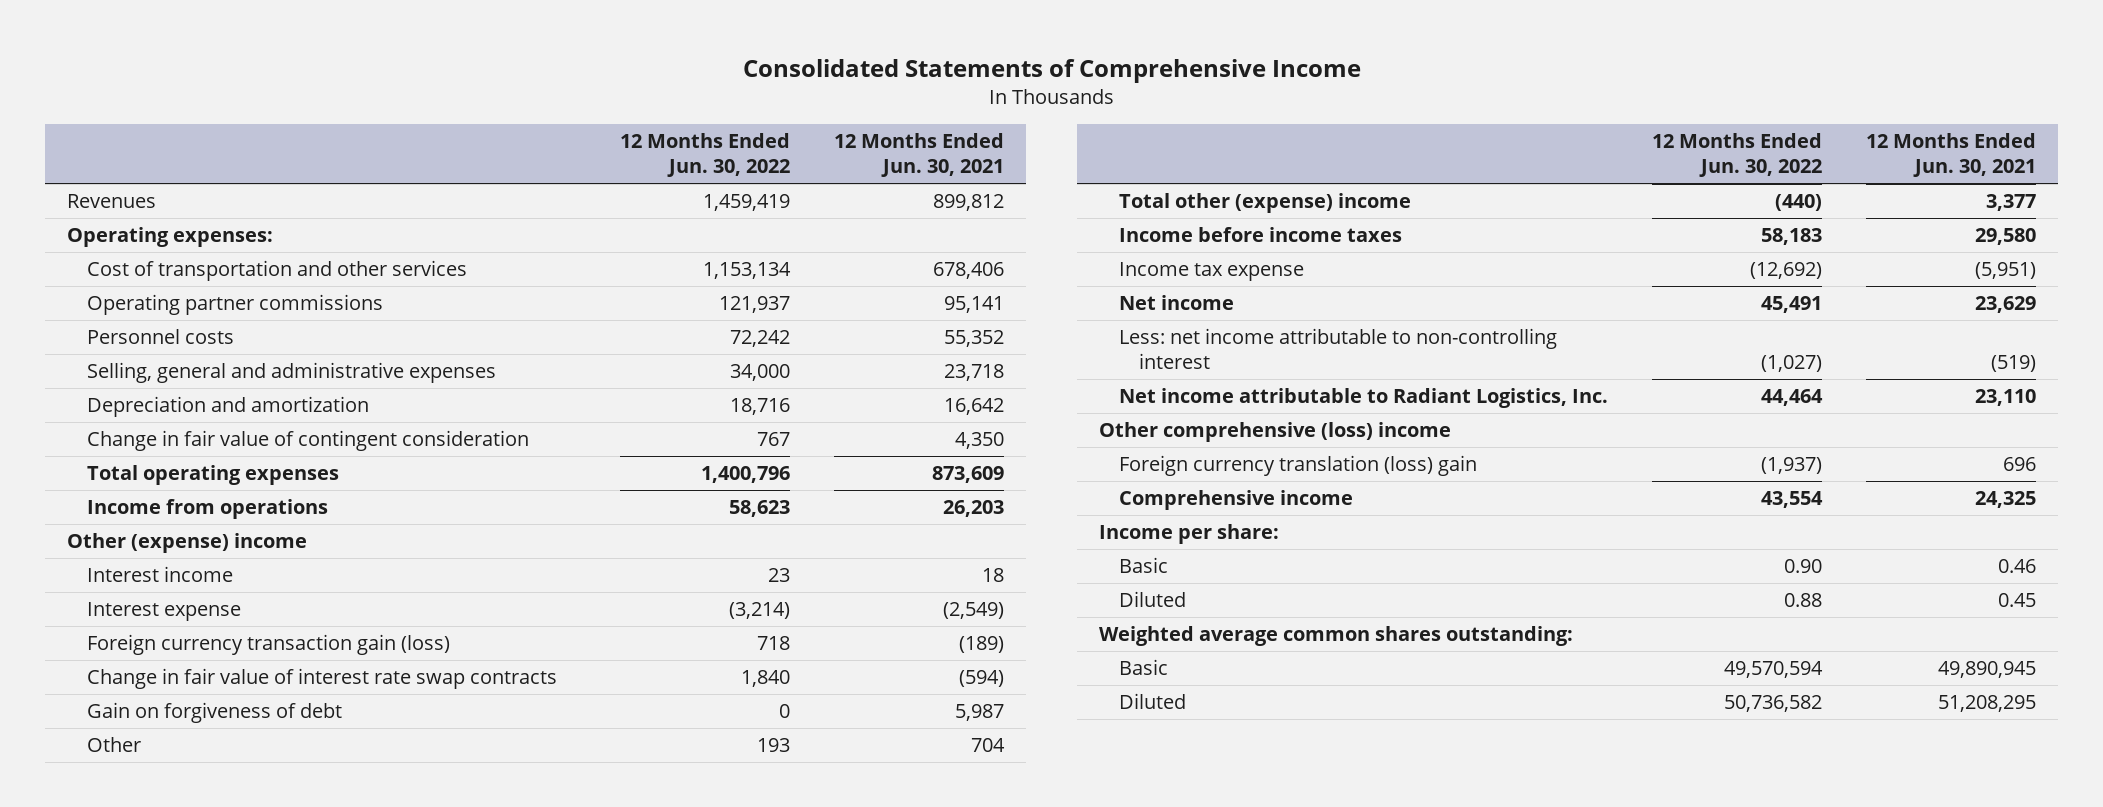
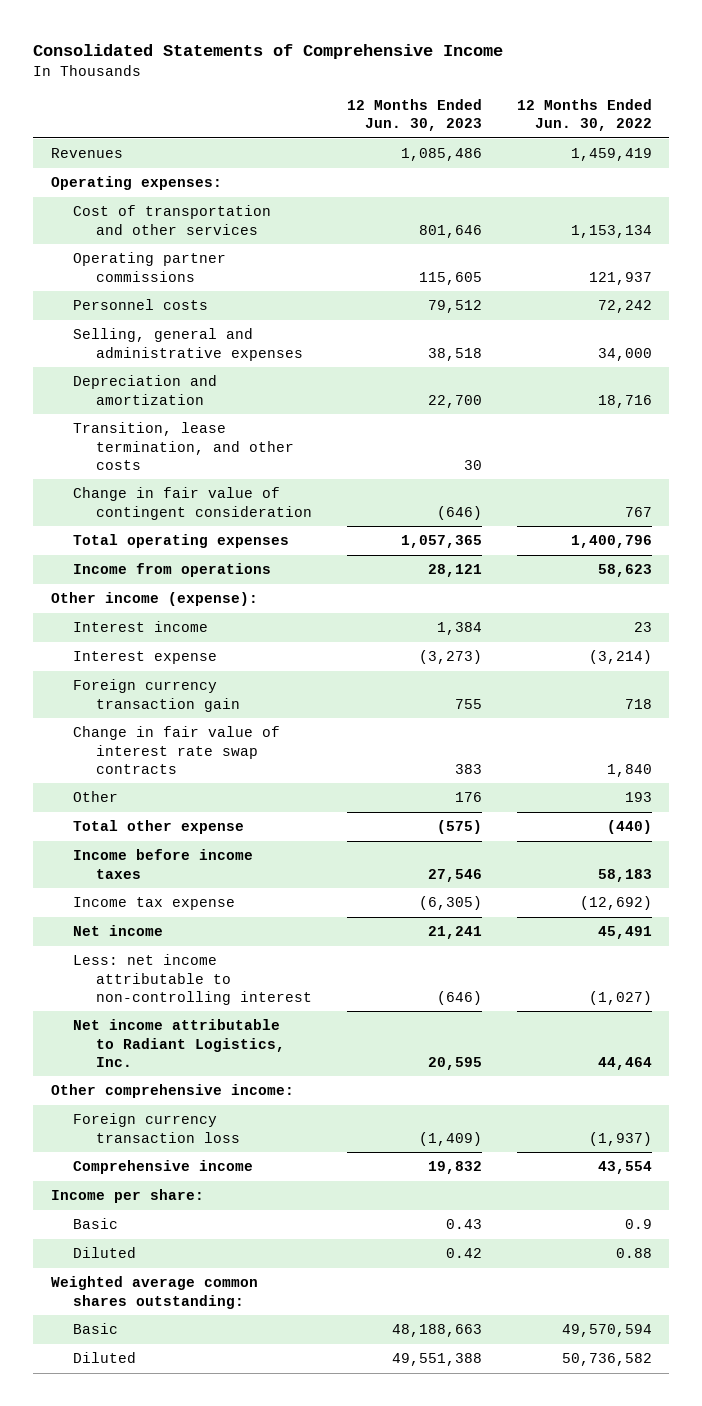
[834,133,1005,178] 12 Months Ended Jun. 30, 2021 -> none
none -> [346,99,482,132] 12 Months Ended Jun. 30, 2023
none -> [73,422,294,470] Transition, lease termination, and other costs
[67,532,308,553] Other (expense) income -> [50,592,258,607] Other income (expense):
[87,633,451,655] Foreign currency transaction gain (loss) -> [73,679,240,712] Foreign currency transaction gain
[87,701,343,723] Gain on forgiveness of debt -> none
[1118,192,1411,213] Total other (expense) income -> [73,820,245,835] Total other expense
[1098,421,1451,442] Other comprehensive (loss) income -> [50,1084,294,1099] Other comprehensive income:
[1118,454,1477,476] Foreign currency translation (loss) gain -> [73,1113,240,1143] Foreign currency transaction loss
[1783,558,1822,573] 0.90 -> [624,1219,652,1230] 0.9

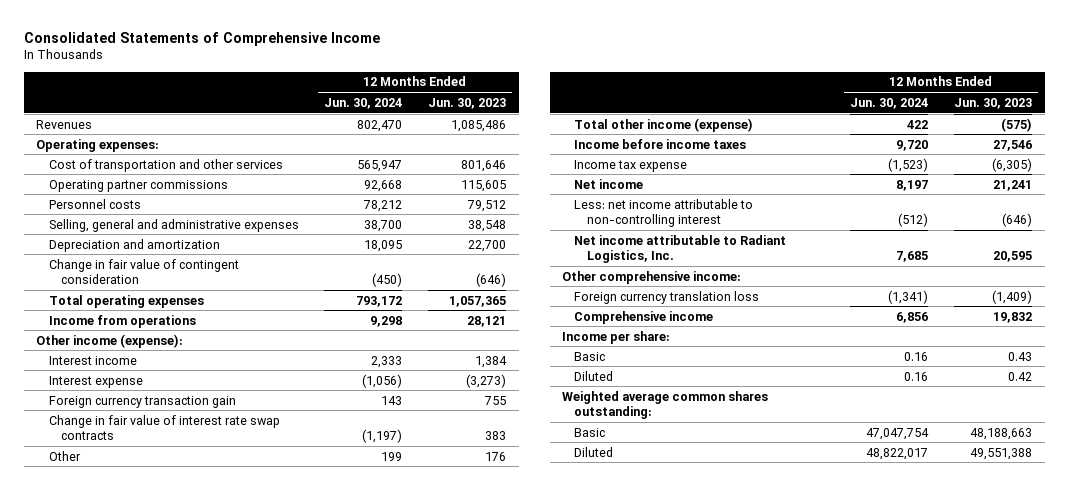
[516,99,652,132] 12 Months Ended Jun. 30, 2022 -> none
none -> [324,97,403,109] Jun. 30, 2024
[427,347,482,361] 38,518 -> [467,219,506,232] 38,548
[73,422,294,470] Transition, lease termination, and other costs -> none
[73,820,245,835] Total other expense -> [574,117,754,132] Total other income (expense)
[73,1113,240,1143] Foreign currency transaction loss -> [574,290,760,304] Foreign currency translation loss

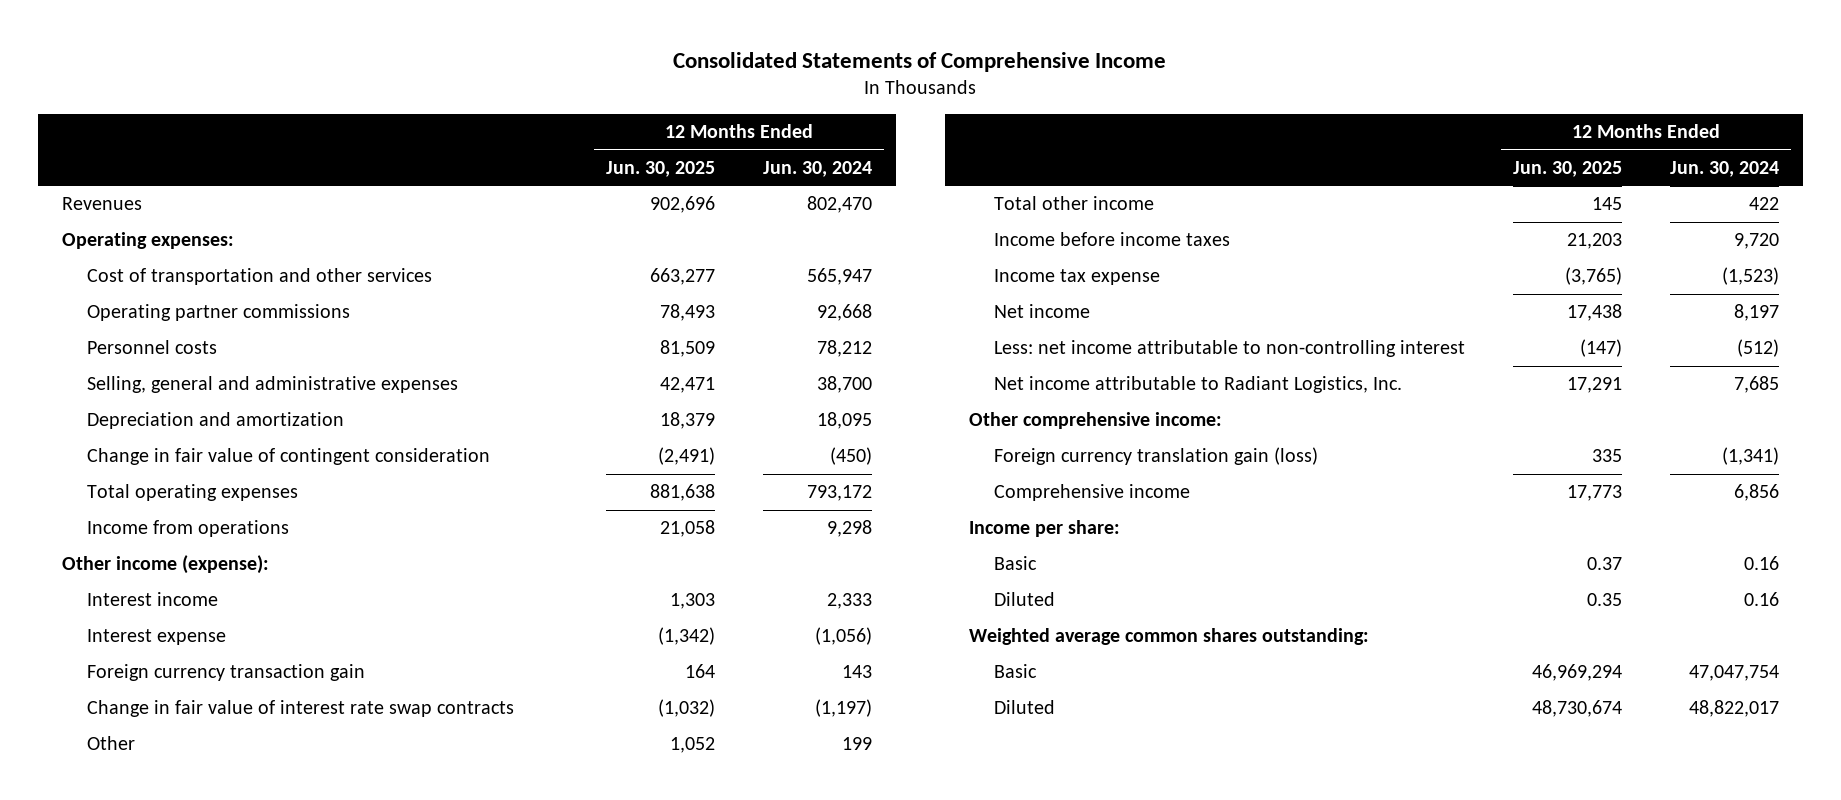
[427,97,506,109] Jun. 30, 2023 -> none
none -> [605,160,715,177] Jun. 30, 2025
[574,117,754,132] Total other income (expense) -> [993,196,1154,211] Total other income
[574,290,760,304] Foreign currency translation loss -> [993,447,1318,466] Foreign currency translation gain (loss)

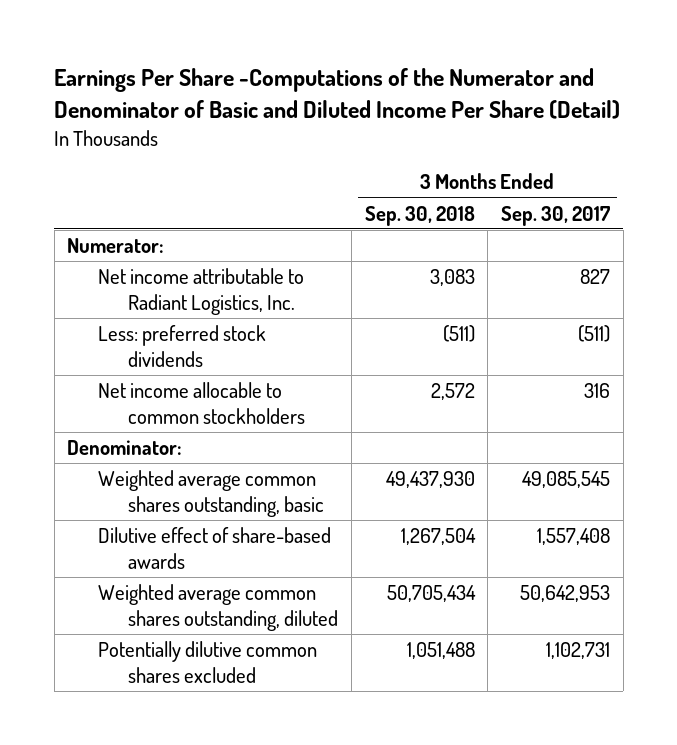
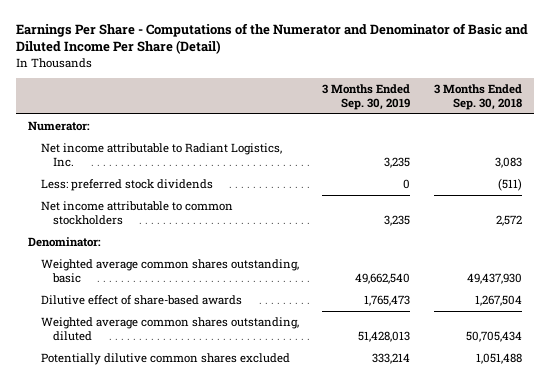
[54,67,621,119] Earnings Per Share -Computations of the Numerator and Denominator of Basic and Diluted Income Per Share (Detail) -> [16,22,529,55] Earnings Per Share - Computations of the Numerator and Denominator of Basic and Diluted Income Per Share (Detail)
[501,205,611,226] Sep. 30, 2017 -> none
none -> [322,84,411,110] 3 Months Ended Sep. 30, 2019
[97,382,306,424] Net income allocable to common stockholders -> [40,201,233,225] Net income attributable to common stockholders

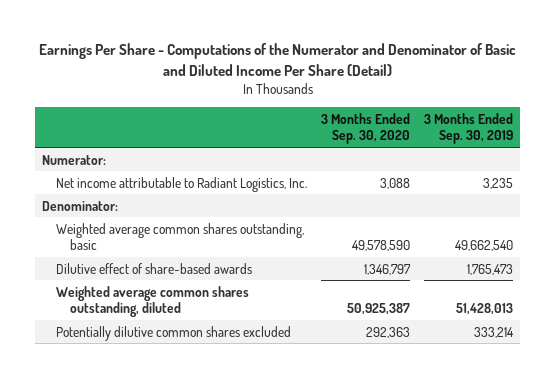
[434,84,523,110] 3 Months Ended Sep. 30, 2018 -> none
none -> [321,112,411,145] 3 Months Ended Sep. 30, 2020
[40,179,213,192] Less: preferred stock dividends -> none
[40,201,233,225] Net income attributable to common stockholders -> none

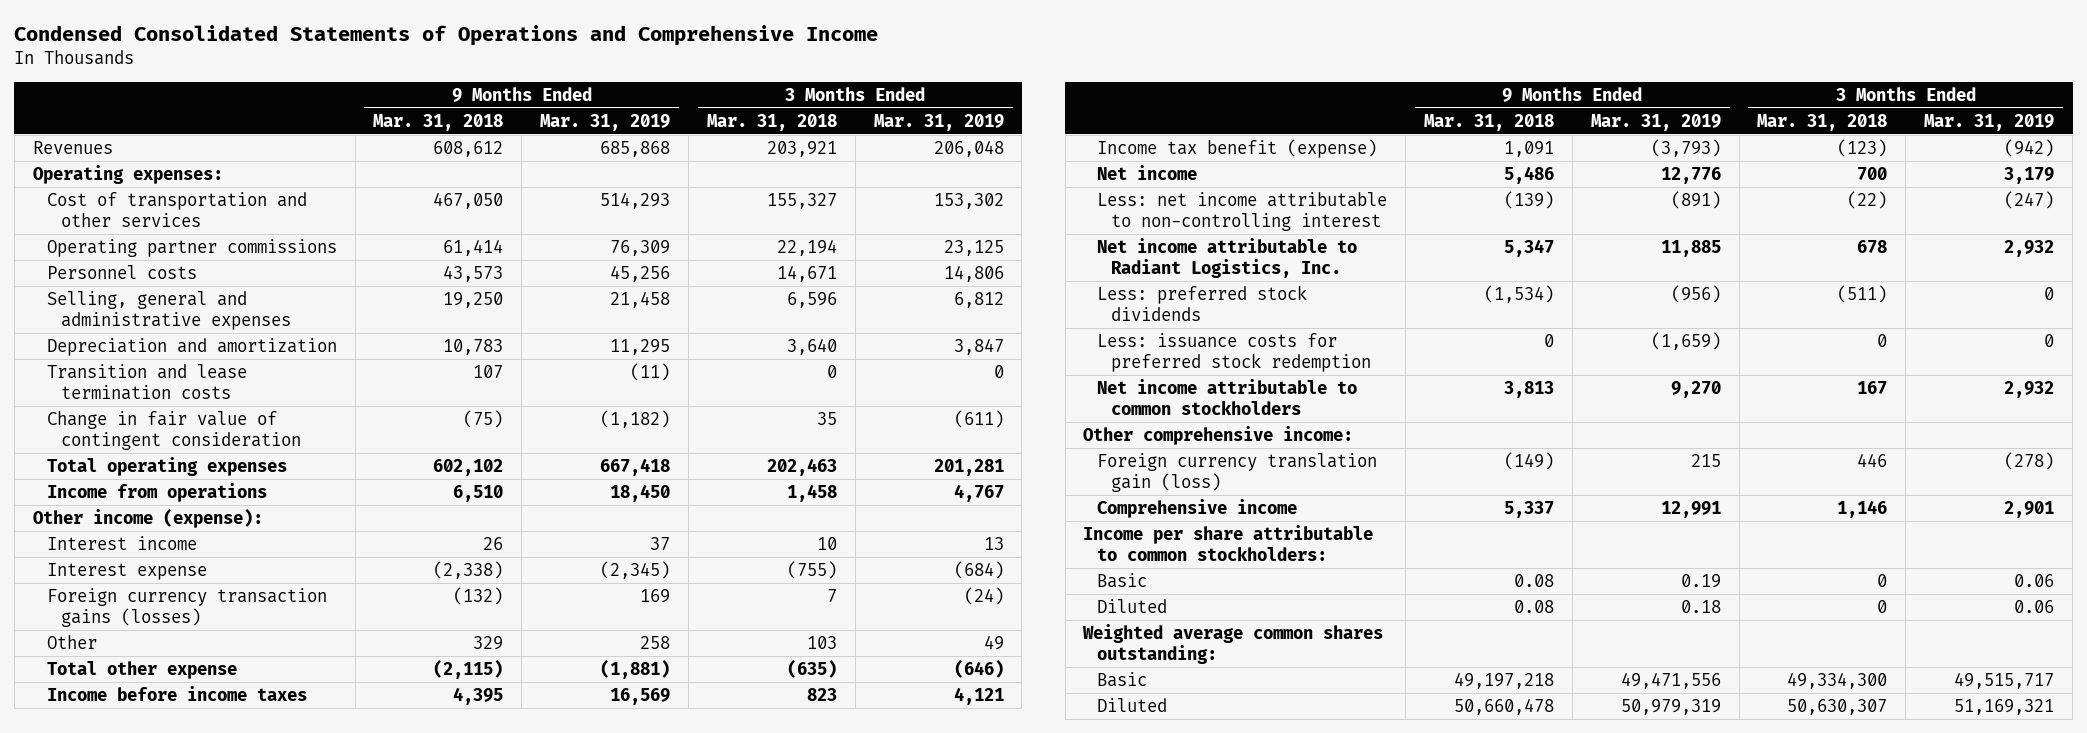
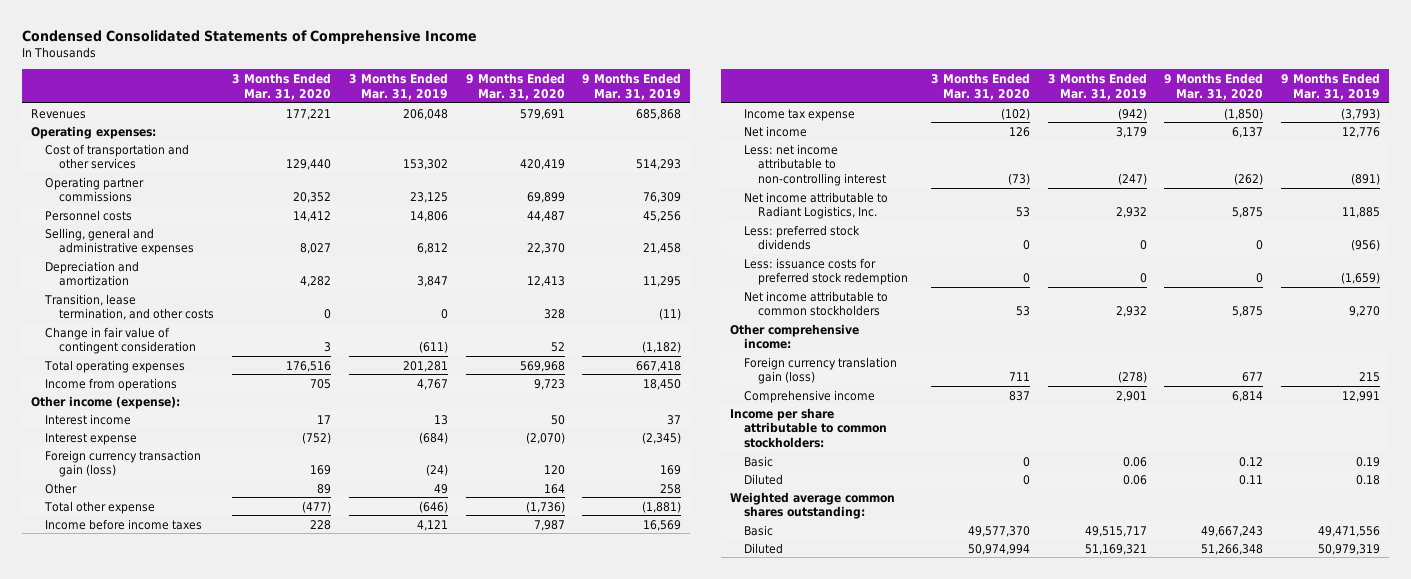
[14,25,879,47] Condensed Consolidated Statements of Operations and Comprehensive Income -> [21,29,477,44] Condensed Consolidated Statements of Comprehensive Income
[373,113,504,131] Mar. 31, 2018 -> none
[706,113,837,131] Mar. 31, 2018 -> none
none -> [232,73,332,100] 3 Months Ended Mar. 31, 2020
none -> [465,73,565,100] 9 Months Ended Mar. 31, 2020
[46,364,247,400] Transition and lease termination costs -> [44,293,215,321] Transition, lease termination, and other costs
[46,588,327,627] Foreign currency transaction gains (losses) -> [45,449,202,478] Foreign currency transaction gain (loss)
[1097,139,1378,159] Income tax benefit (expense) -> [743,108,855,121] Income tax expense

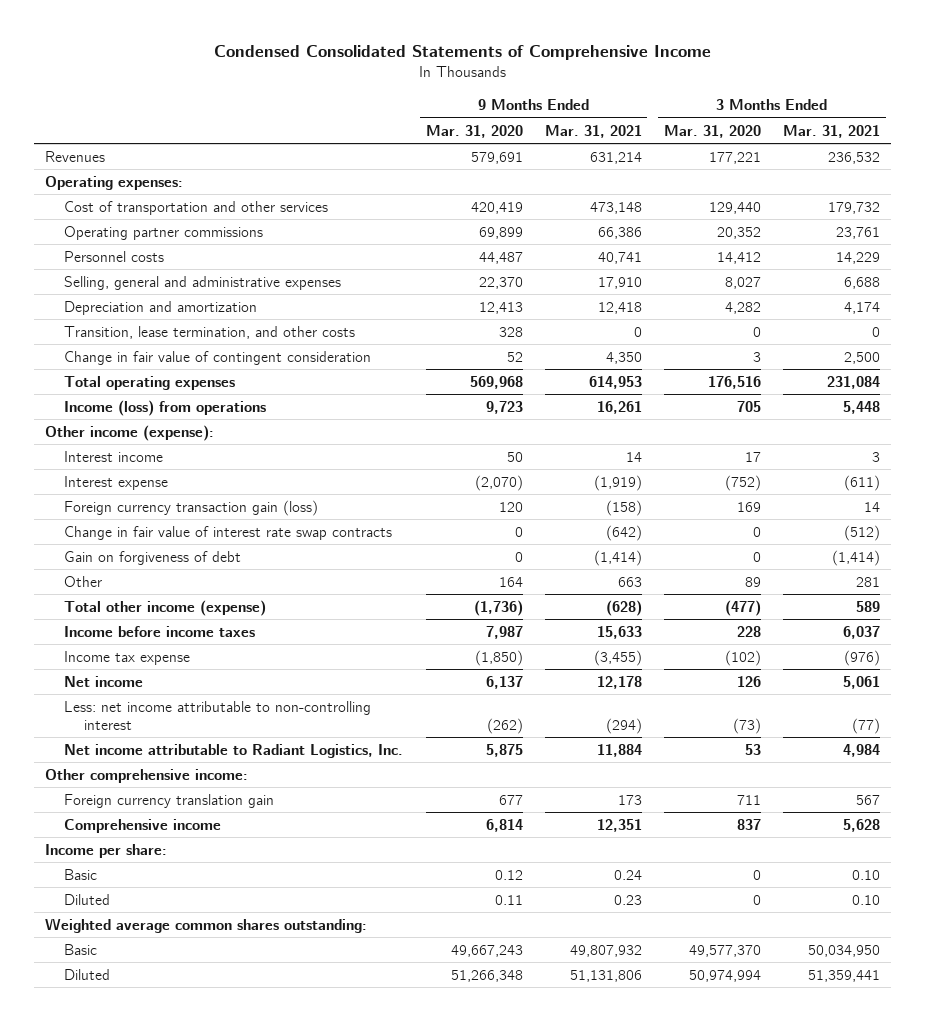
[348,73,448,100] 3 Months Ended Mar. 31, 2019 -> none
[582,73,682,100] 9 Months Ended Mar. 31, 2019 -> none
none -> [544,124,642,138] Mar. 31, 2021
none -> [783,124,881,138] Mar. 31, 2021
[45,377,178,391] Income from operations -> [64,399,267,416] Income (loss) from operations
none -> [64,525,393,540] Change in fair value of interest rate swap contracts
none -> [64,550,242,565] Gain on forgiveness of debt
[44,500,156,514] Total other expense -> [64,599,267,616] Total other income (expense)
[743,224,860,251] Less: preferred stock dividends -> none
[743,257,909,286] Less: issuance costs for preferred stock redemption -> none
[743,290,888,317] Net income attributable to common stockholders -> none
[743,356,897,385] Foreign currency translation gain (loss) -> [64,793,275,808] Foreign currency translation gain
[729,407,887,448] Income per share attributable to common stockholders: -> [45,843,168,858] Income per share:

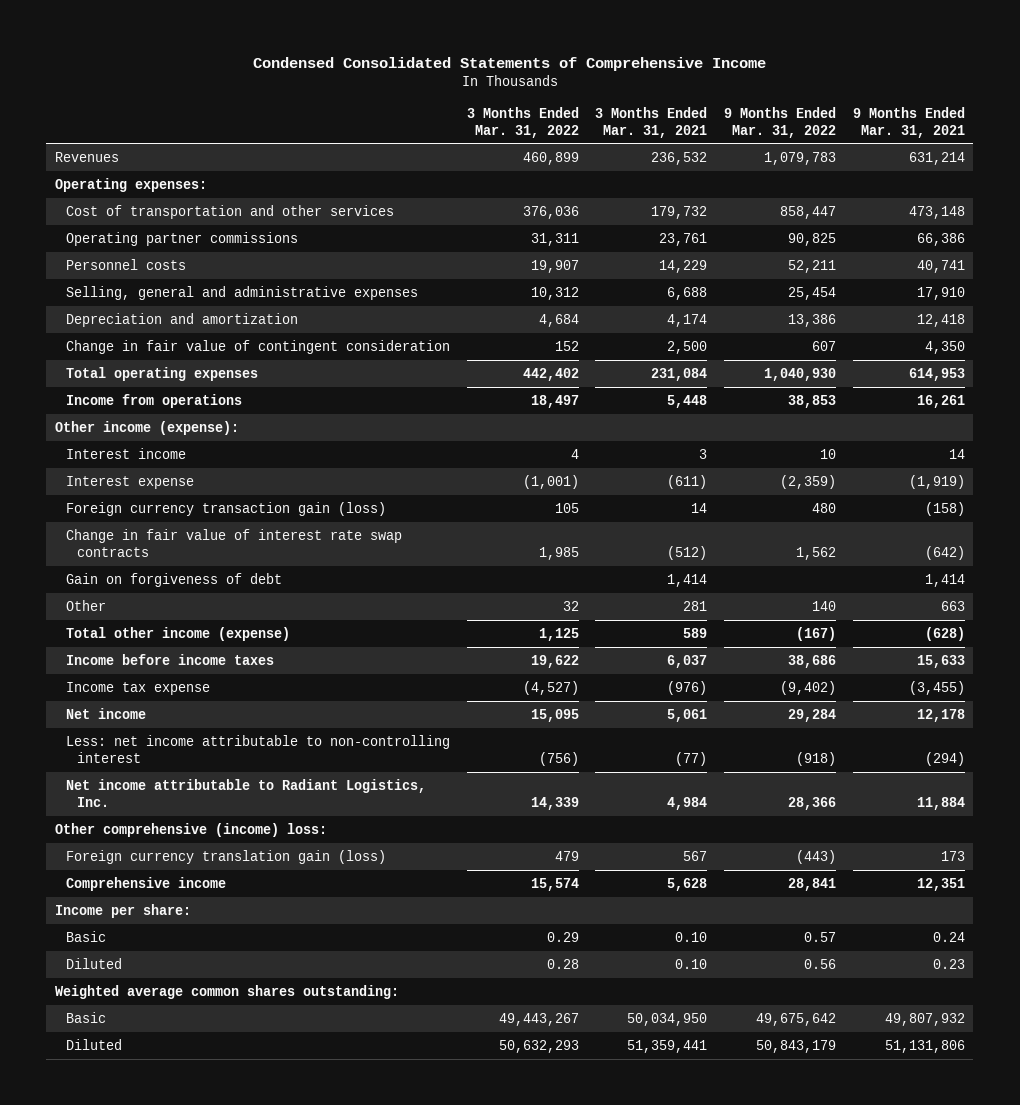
[425,124,523,138] Mar. 31, 2020 -> none
[663,124,761,138] Mar. 31, 2020 -> none
none -> [466,106,579,138] 3 Months Ended Mar. 31, 2022
none -> [724,106,837,138] 9 Months Ended Mar. 31, 2022
[64,325,356,339] Transition, lease termination, and other costs -> none
[64,399,267,416] Income (loss) from operations -> [65,393,242,408] Income from operations
[593,549,642,566] (1,414) -> [925,573,966,587] 1,414
[832,549,881,566] (1,414) -> [667,573,708,587] 1,414
[45,768,249,783] Other comprehensive income: -> [54,822,327,837] Other comprehensive (income) loss:
[64,793,275,808] Foreign currency translation gain -> [65,849,386,864] Foreign currency translation gain (loss)

